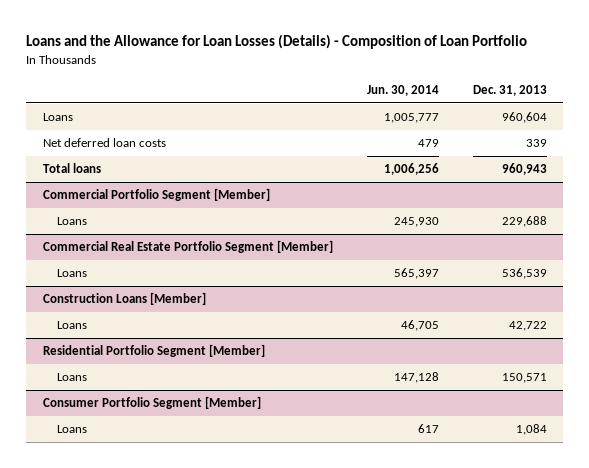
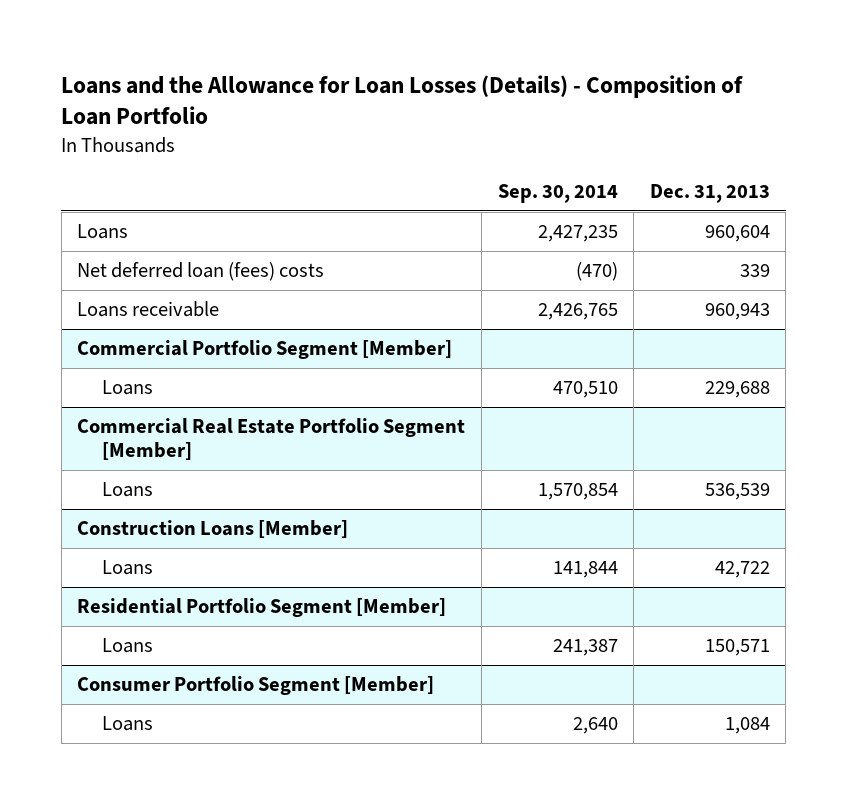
[366,85,439,97] Jun. 30, 2014 -> none
none -> [497,183,618,203] Sep. 30, 2014
[42,138,166,148] Net deferred loan costs -> [77,262,325,282] Net deferred loan (fees) costs
[42,163,101,174] Total loans -> [77,301,220,318] Loans receivable

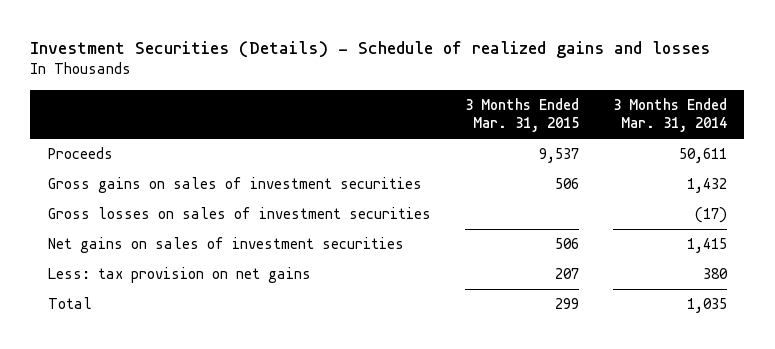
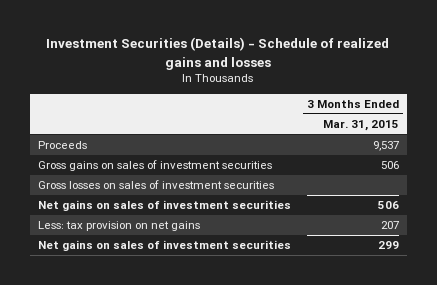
[612,97,727,133] 3 Months Ended Mar. 31, 2014 -> none
[47,297,92,310] Total -> [38,240,292,252] Net gains on sales of investment securities

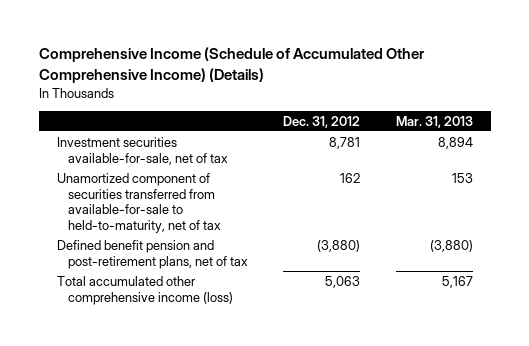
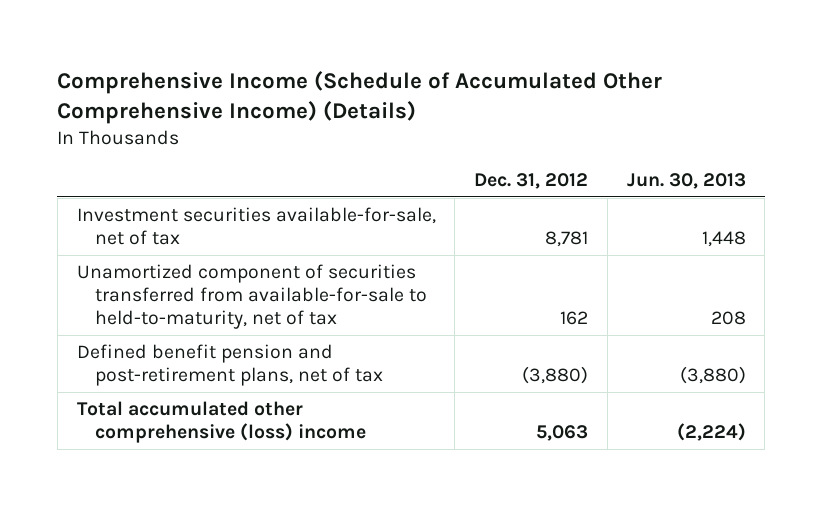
[395,115,473,128] Mar. 31, 2013 -> none
none -> [626,173,746,190] Jun. 30, 2013
[56,275,233,305] Total accumulated other comprehensive income (loss) -> [76,400,367,444] Total accumulated other comprehensive (loss) income

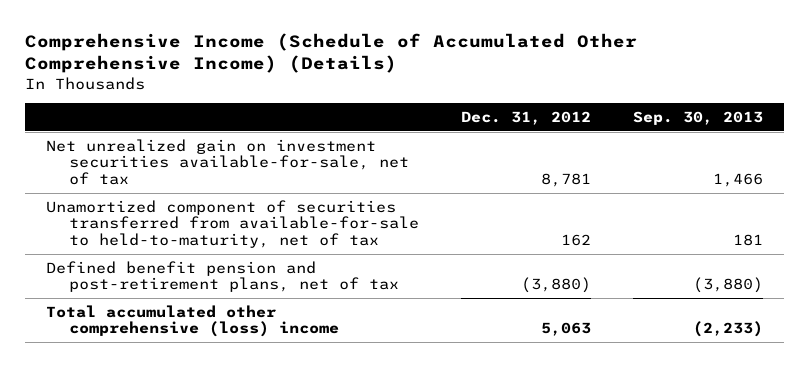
[626,173,746,190] Jun. 30, 2013 -> none
none -> [632,110,763,125] Sep. 30, 2013
[76,206,436,246] Investment securities available-for-sale, net of tax -> [46,138,409,185] Net unrealized gain on investment securities available-for-sale, net of tax

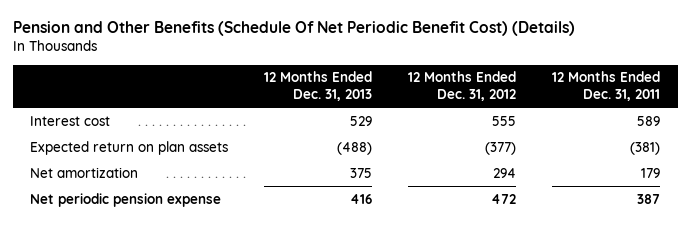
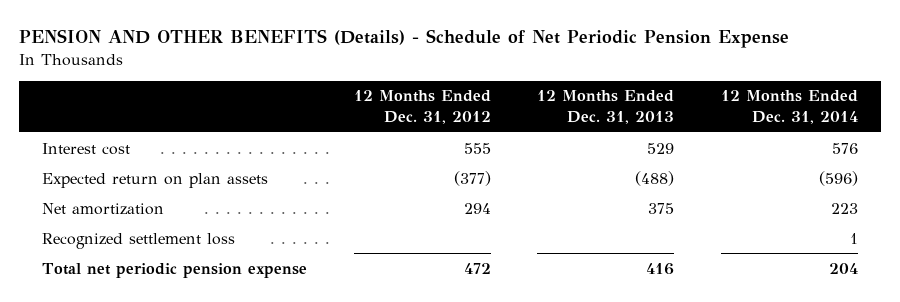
[12,21,575,37] Pension and Other Benefits (Schedule Of Net Periodic Benefit Cost) (Details) -> [18,29,789,49] PENSION AND OTHER BENEFITS (Details) - Schedule of Net Periodic Pension Expense
[551,71,660,102] 12 Months Ended Dec. 31, 2011 -> none
none -> [720,90,858,124] 12 Months Ended Dec. 31, 2014
none -> [42,232,236,249] Recognized settlement loss
[30,192,222,207] Net periodic pension expense -> [42,262,308,278] Total net periodic pension expense

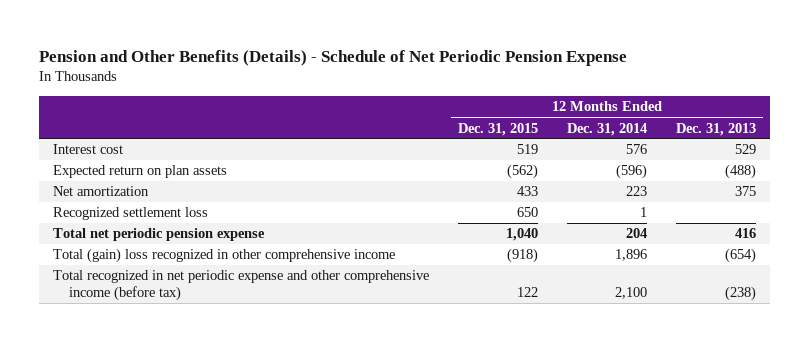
[18,29,789,49] PENSION AND OTHER BENEFITS (Details) - Schedule of Net Periodic Pension Expense -> [38,49,627,66] Pension and Other Benefits (Details) - Schedule of Net Periodic Pension Expense
[353,90,491,124] 12 Months Ended Dec. 31, 2012 -> none
none -> [458,122,539,136] Dec. 31, 2015
none -> [53,248,396,264] Total (gain) loss recognized in other comprehensive income
none -> [53,270,430,302] Total recognized in net periodic expense and other comprehensive income (before tax)

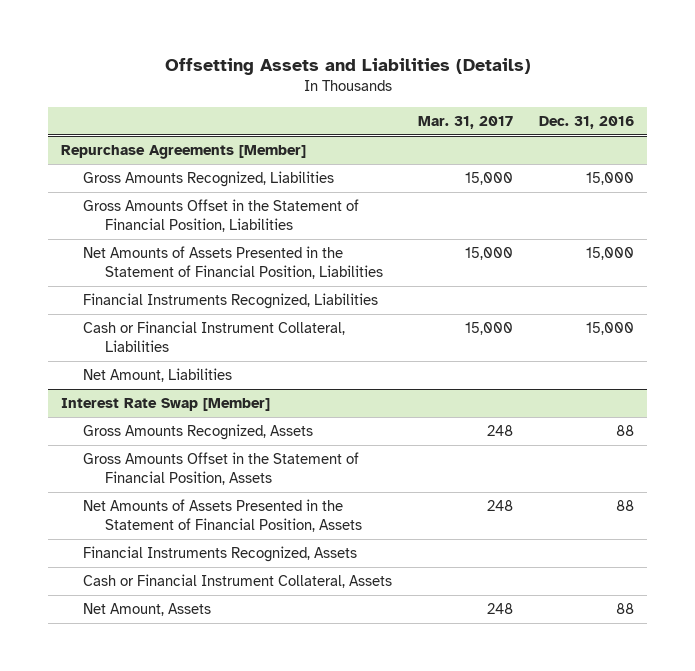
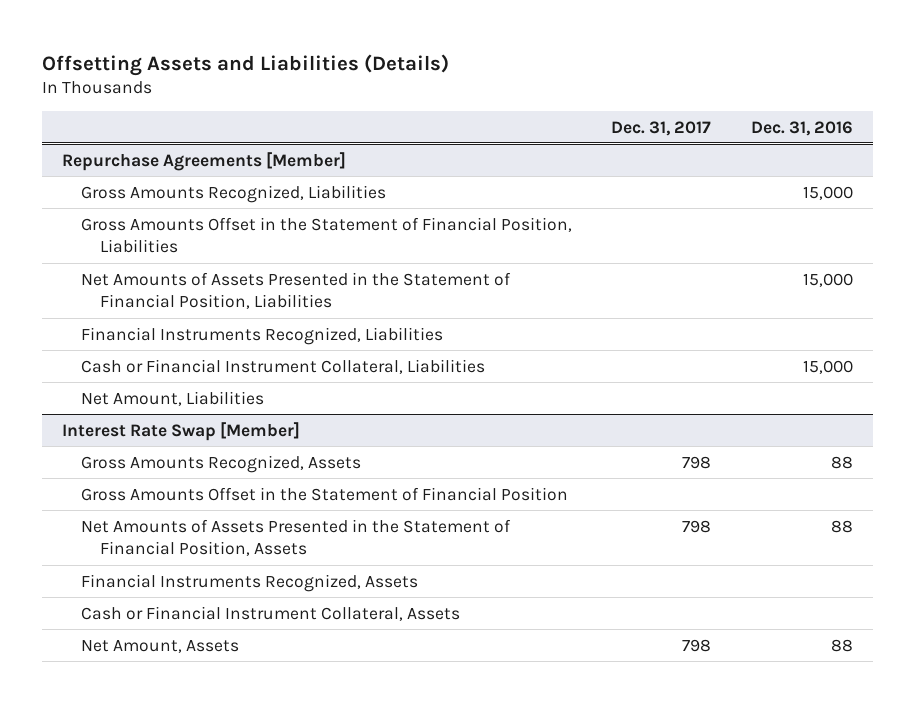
[417,115,513,129] Mar. 31, 2017 -> none
none -> [611,120,712,136] Dec. 31, 2017
[82,452,359,485] Gross Amounts Offset in the Statement of Financial Position, Assets -> [80,486,568,501] Gross Amounts Offset in the Statement of Financial Position

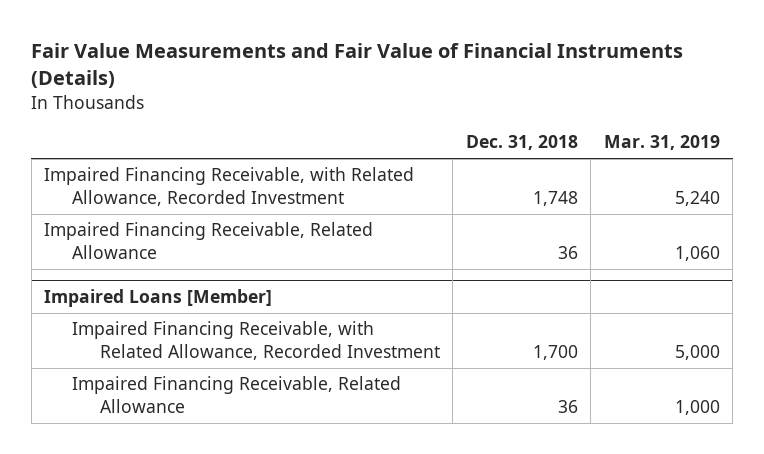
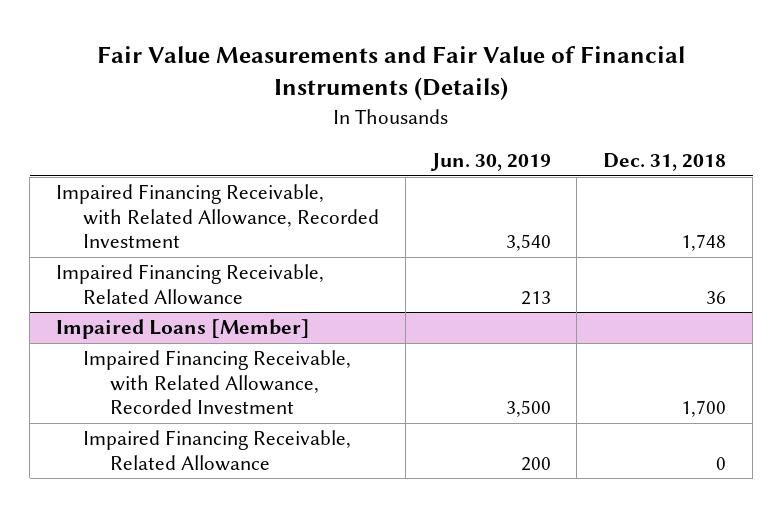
[603,135,720,151] Mar. 31, 2019 -> none
none -> [429,153,551,172] Jun. 30, 2019
[557,399,578,413] 36 -> [716,456,727,470] 0

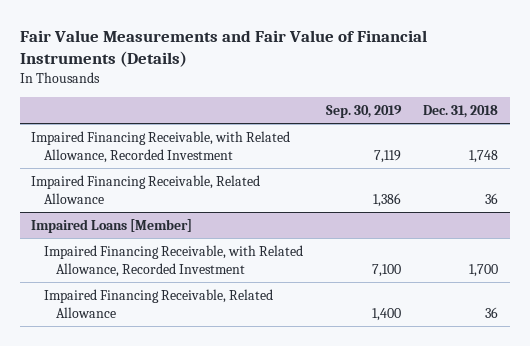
[429,153,551,172] Jun. 30, 2019 -> none
none -> [325,104,402,118] Sep. 30, 2019
[716,456,727,470] 0 -> [485,306,499,318] 36

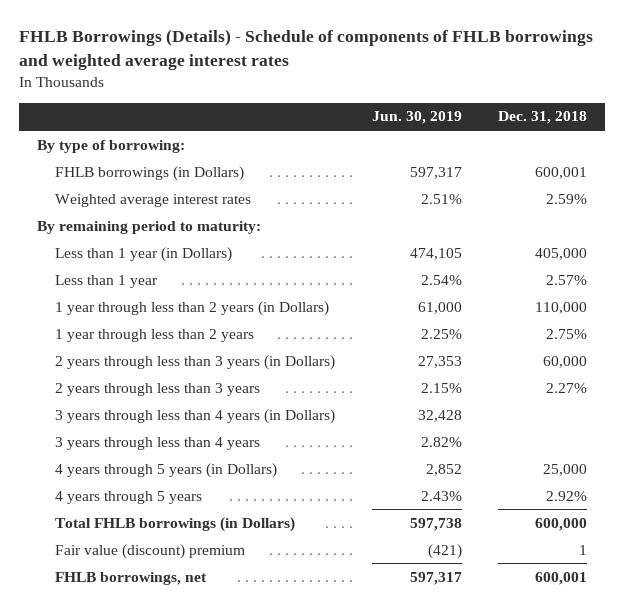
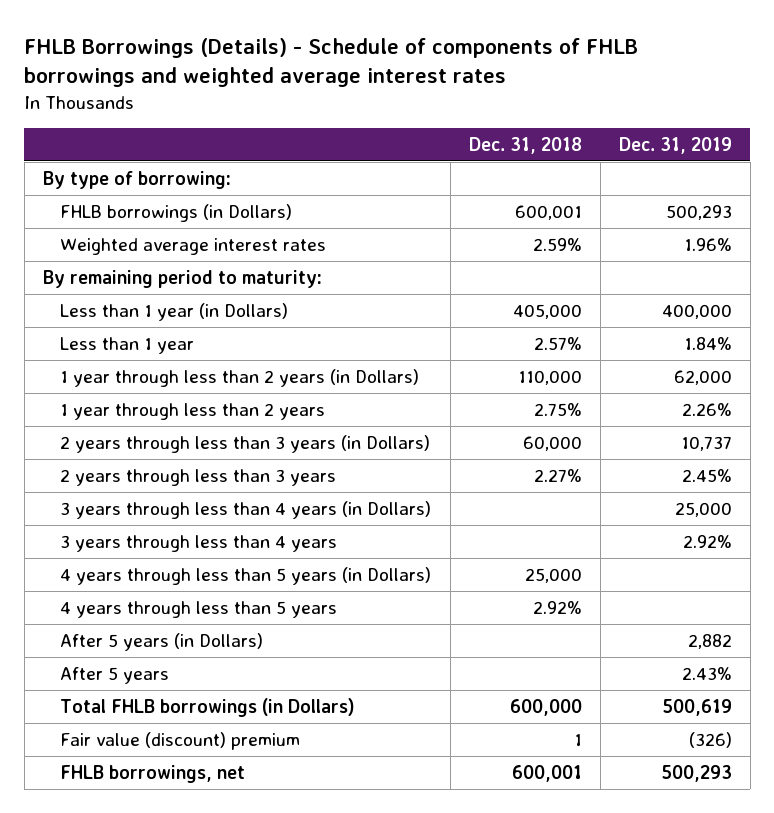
[371,111,462,125] Jun. 30, 2019 -> none
none -> [618,137,732,155] Dec. 31, 2019
[55,462,278,478] 4 years through 5 years (in Dollars) -> [60,566,432,585] 4 years through less than 5 years (in Dollars)
[55,490,203,504] 4 years through 5 years -> [60,600,338,618] 4 years through less than 5 years
none -> [60,632,264,651] After 5 years (in Dollars)
none -> [60,666,170,684] After 5 years

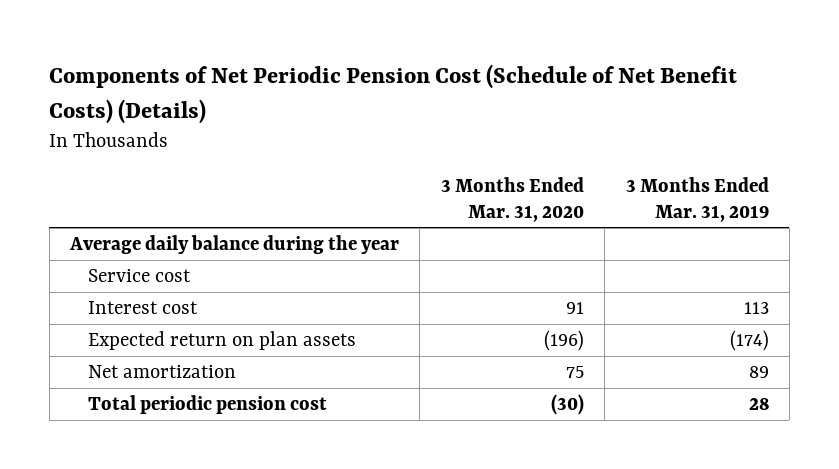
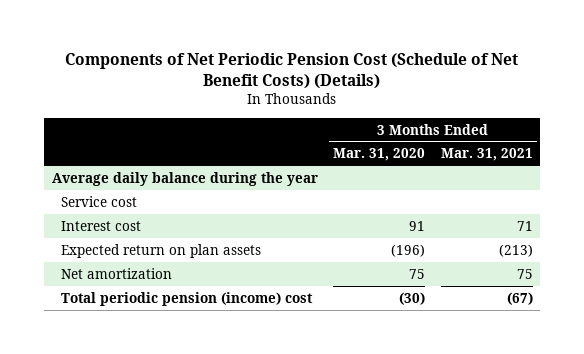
[625,176,769,222] 3 Months Ended Mar. 31, 2019 -> none
none -> [440,148,533,162] Mar. 31, 2021
[88,395,328,415] Total periodic pension cost -> [61,291,314,306] Total periodic pension (income) cost

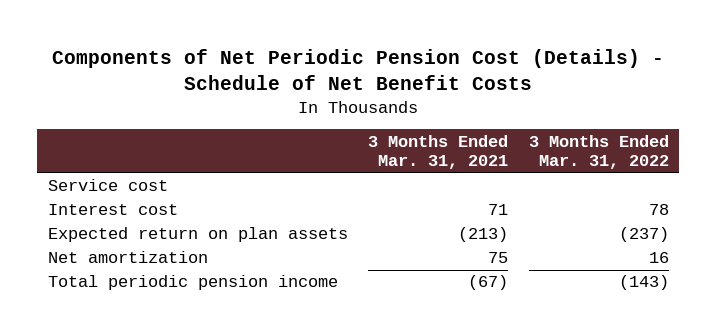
[65,52,519,89] Components of Net Periodic Pension Cost (Schedule of Net Benefit Costs) (Details) -> [52,48,665,90] Components of Net Periodic Pension Cost (Details) - Schedule of Net Benefit Costs
[333,148,426,162] Mar. 31, 2020 -> none
none -> [528,134,669,170] 3 Months Ended Mar. 31, 2022
[51,171,318,186] Average daily balance during the year -> none
[61,291,314,306] Total periodic pension (income) cost -> [47,275,338,291] Total periodic pension income

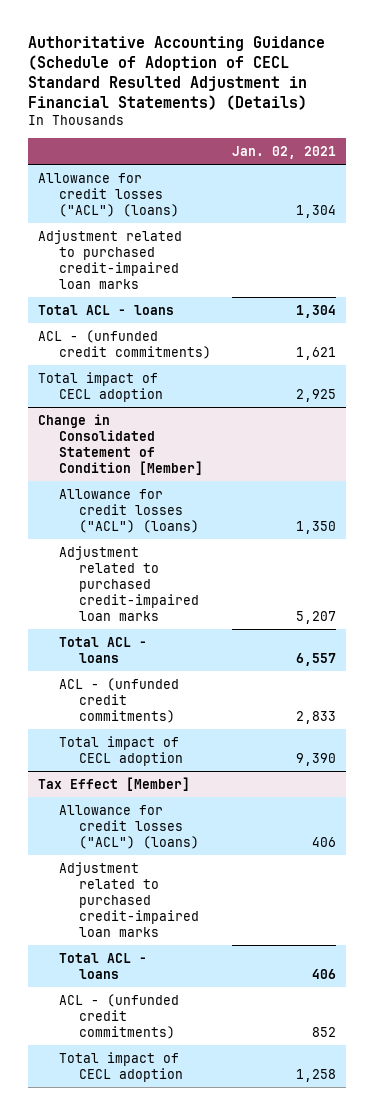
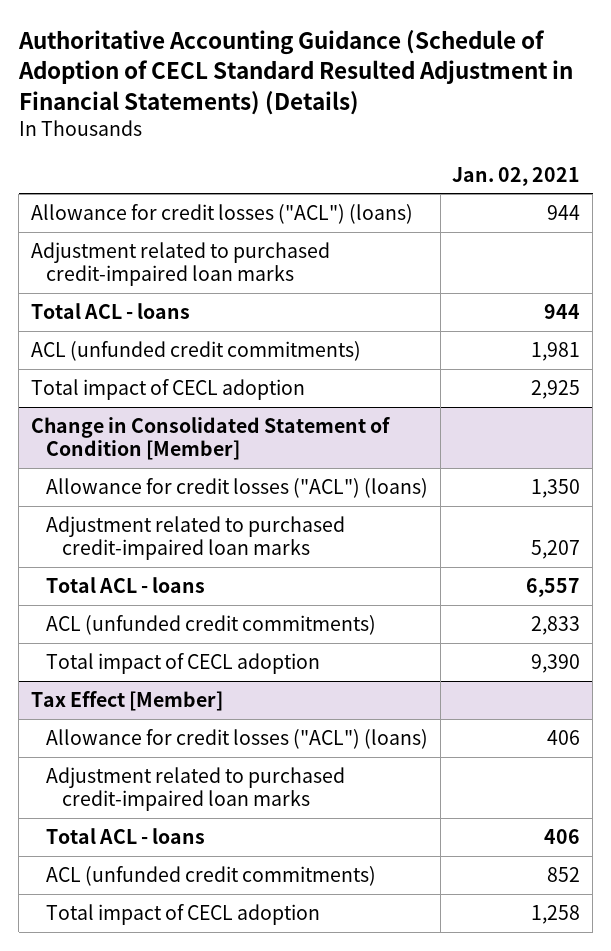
[295,204,336,218] 1,304 -> [547,204,581,220] 944
[295,304,336,318] 1,304 -> [544,303,581,319] 944
[38,329,211,359] ACL - (unfunded credit commitments) -> [30,340,361,361] ACL (unfunded credit commitments)
[295,346,336,360] 1,621 -> [531,341,581,361] 1,981
[58,677,179,723] ACL - (unfunded credit commitments) -> [46,614,377,635] ACL (unfunded credit commitments)
[58,993,179,1039] ACL - (unfunded credit commitments) -> [46,865,377,886] ACL (unfunded credit commitments)

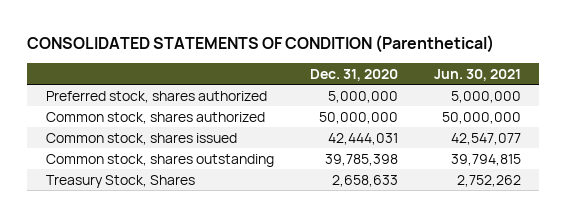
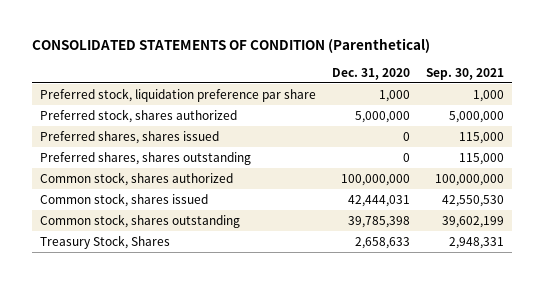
[434,68,522,81] Jun. 30, 2021 -> none
none -> [425,67,504,80] Sep. 30, 2021
none -> [39,87,316,102] Preferred stock, liquidation preference par share
none -> [39,130,219,144] Preferred shares, shares issued
none -> [39,151,251,165] Preferred shares, shares outstanding
[318,111,398,124] 50,000,000 -> [340,173,410,186] 100,000,000

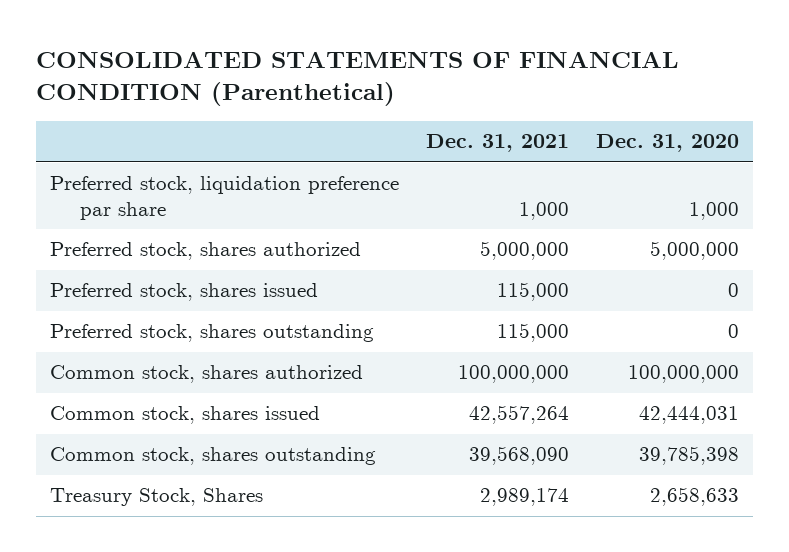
[31,37,430,53] CONSOLIDATED STATEMENTS OF CONDITION (Parenthetical) -> [36,51,680,107] CONSOLIDATED STATEMENTS OF FINANCIAL CONDITION (Parenthetical)
[425,67,504,80] Sep. 30, 2021 -> none
none -> [426,134,570,153] Dec. 31, 2021
[39,130,219,144] Preferred shares, shares issued -> [49,283,318,302] Preferred stock, shares issued
[39,151,251,165] Preferred shares, shares outstanding -> [49,324,374,343] Preferred stock, shares outstanding

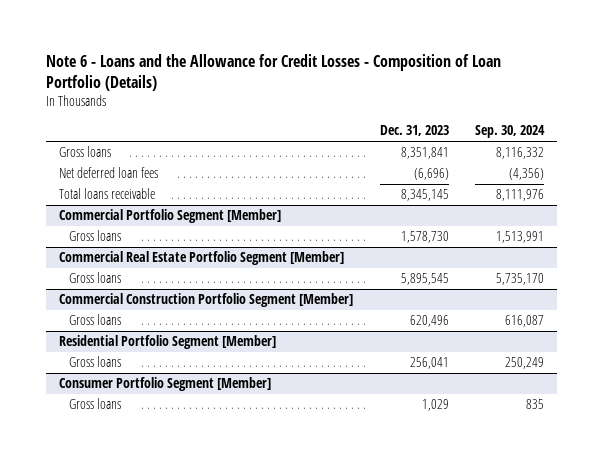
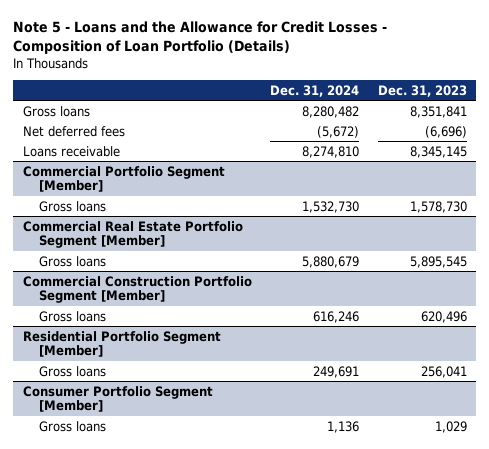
[46,54,502,92] Note 6 - Loans and the Allowance for Credit Losses - Composition of Loan Portfolio (Details) -> [13,21,388,55] Note 5 - Loans and the Allowance for Credit Losses - Composition of Loan Portfolio (Details)
[474,125,545,139] Sep. 30, 2024 -> none
none -> [270,84,360,97] Dec. 31, 2024
[59,167,159,179] Net deferred loan fees -> [22,125,125,137] Net deferred fees
[59,188,156,200] Total loans receivable -> [22,145,120,157] Loans receivable

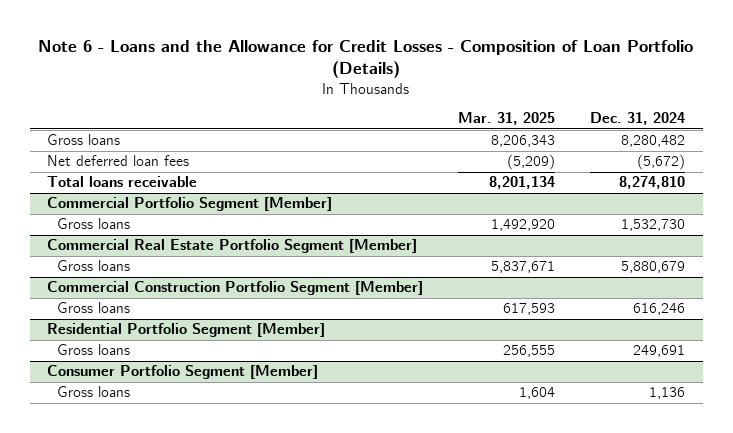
[13,21,388,55] Note 5 - Loans and the Allowance for Credit Losses - Composition of Loan Portfolio (Details) -> [38,40,694,79] Note 6 - Loans and the Allowance for Credit Losses - Composition of Loan Portfolio (Details)
[377,84,467,97] Dec. 31, 2023 -> none
none -> [458,112,556,126] Mar. 31, 2025
[22,125,125,137] Net deferred fees -> [47,155,190,167] Net deferred loan fees
[22,145,120,157] Loans receivable -> [47,176,198,188] Total loans receivable

